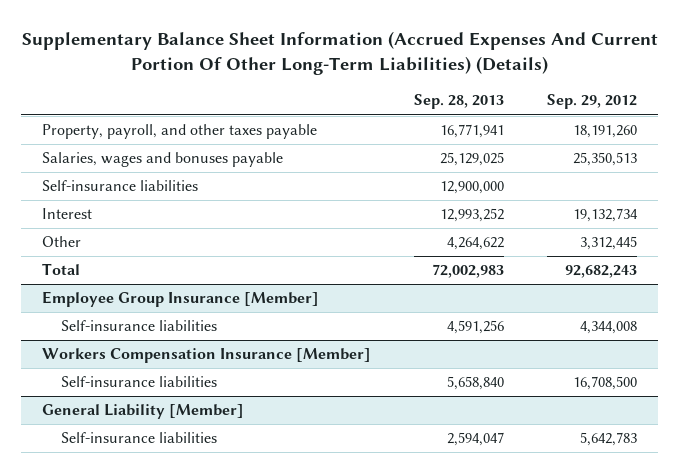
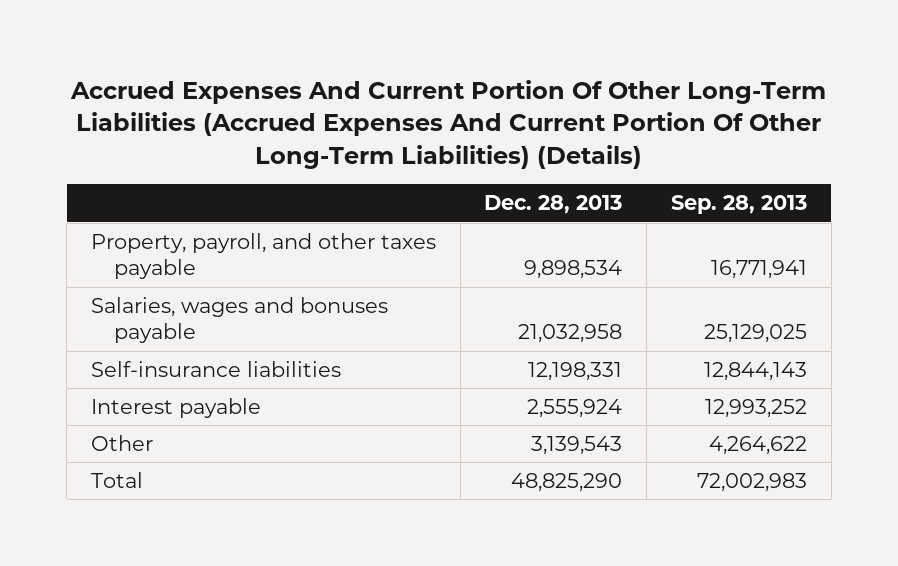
[21,31,658,76] Supplementary Balance Sheet Information (Accrued Expenses And Current Portion Of Other Long-Term Liabilities) (Details) -> [69,80,826,169] Accrued Expenses And Current Portion Of Other Long-Term Liabilities (Accrued Expenses And Current Portion Of Other Long-Term Liabilities) (Details)
[546,94,637,110] Sep. 29, 2012 -> none
none -> [484,195,623,215] Dec. 28, 2013
[440,181,505,195] 12,900,000 -> [703,361,807,381] 12,844,143
[42,208,93,220] Interest -> [90,397,261,418] Interest payable
[42,291,320,308] Employee Group Insurance [Member] -> none
[61,320,218,332] Self-insurance liabilities -> none
[42,348,372,364] Workers Compensation Insurance [Member] -> none
[61,376,218,388] Self-insurance liabilities -> none
[42,404,245,420] General Liability [Member] -> none
[61,432,218,444] Self-insurance liabilities -> none

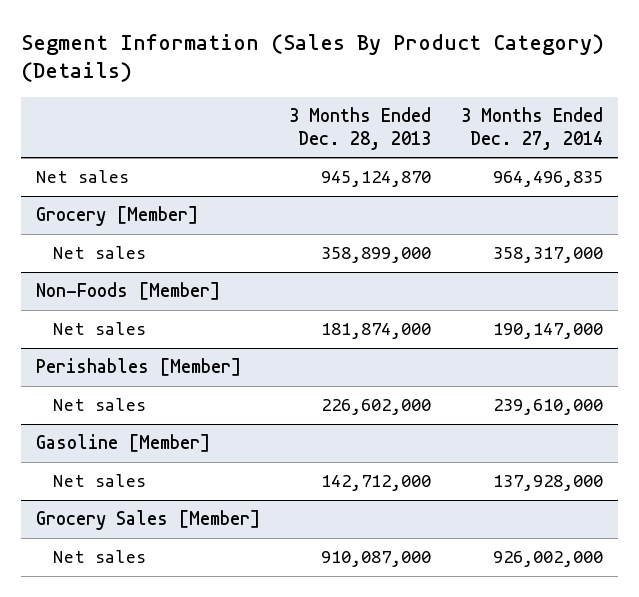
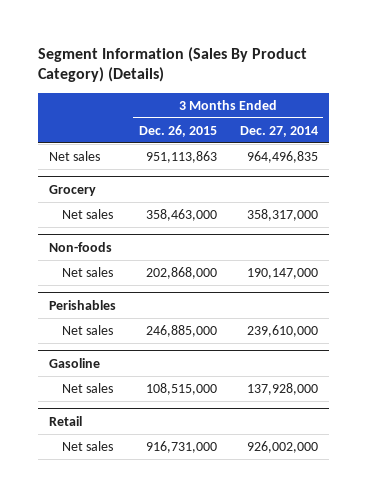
[289,107,432,151] 3 Months Ended Dec. 28, 2013 -> none
none -> [138,124,217,137] Dec. 26, 2015
[35,206,198,227] Grocery [Member] -> [49,184,97,196] Grocery
[35,282,220,301] Non-Foods [Member] -> [49,241,113,252] Non-foods
[35,358,241,377] Perishables [Member] -> [49,299,117,310] Perishables
[35,434,210,453] Gasoline [Member] -> [49,357,101,368] Gasoline
[35,510,260,531] Grocery Sales [Member] -> none
none -> [49,415,83,426] Retail

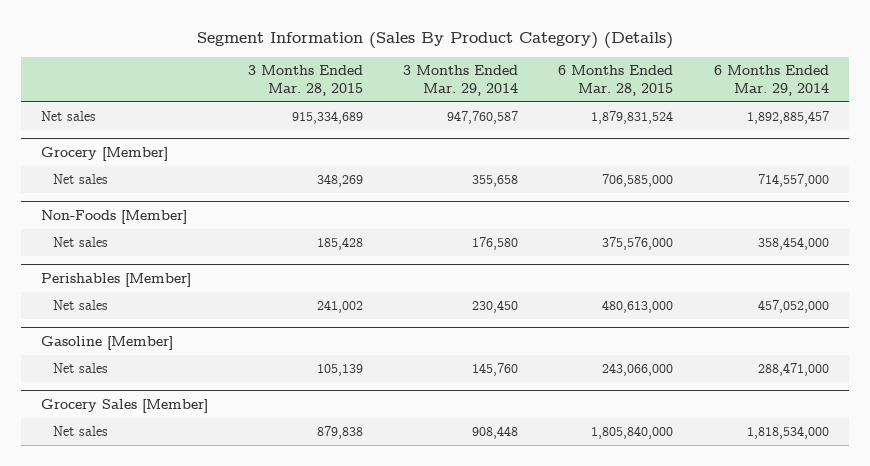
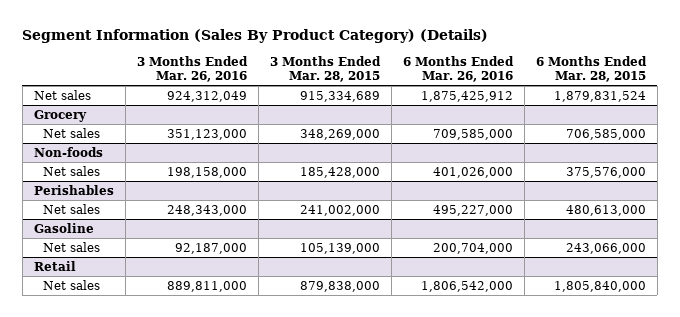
[403,65,519,96] 3 Months Ended Mar. 29, 2014 -> none
[713,65,829,96] 6 Months Ended Mar. 29, 2014 -> none
none -> [136,55,248,82] 3 Months Ended Mar. 26, 2016
none -> [402,55,514,82] 6 Months Ended Mar. 26, 2016
[41,399,209,414] Grocery Sales [Member] -> none
[41,147,169,162] Grocery [Member] -> [33,109,87,122] Grocery
[317,174,364,188] 348,269 -> [299,128,380,140] 348,269,000
[41,210,188,225] Non-Foods [Member] -> [33,146,103,157] Non-foods
[317,237,364,251] 185,428 -> [299,166,380,178] 185,428,000
[41,273,192,288] Perishables [Member] -> [33,184,114,195] Perishables
[317,300,364,314] 241,002 -> [299,204,380,216] 241,002,000
[41,336,174,351] Gasoline [Member] -> [33,222,94,233] Gasoline
[317,364,364,377] 105,139 -> [299,242,380,254] 105,139,000
none -> [33,260,76,271] Retail
[317,426,364,440] 879,838 -> [299,280,380,292] 879,838,000

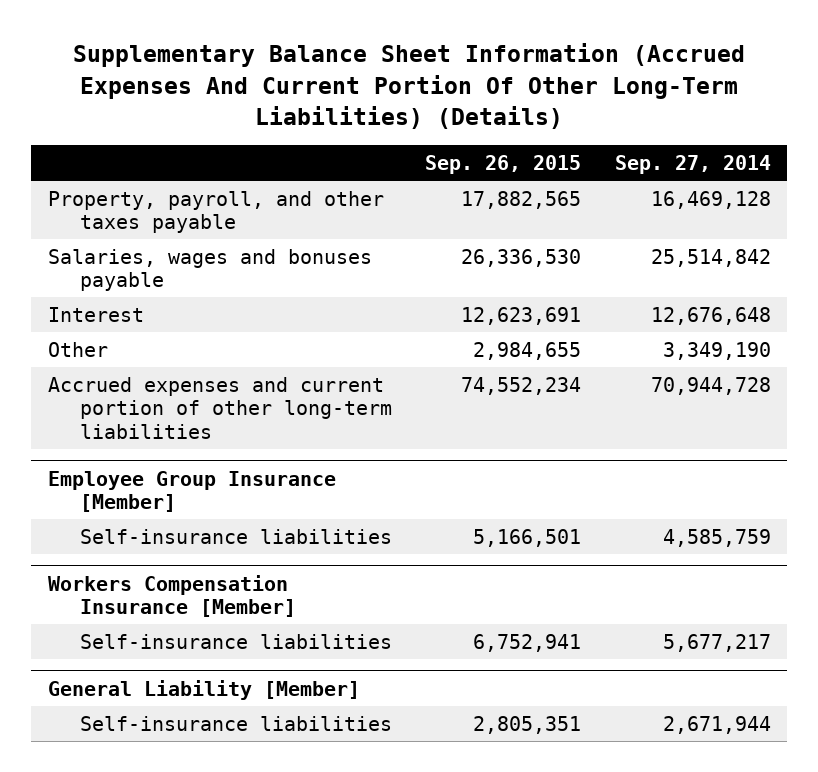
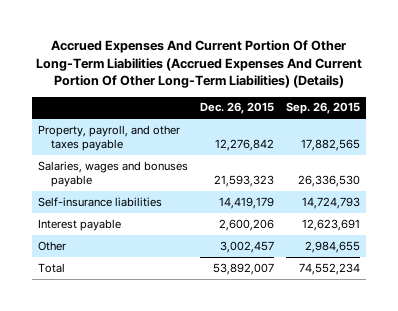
[73,43,746,130] Supplementary Balance Sheet Information (Accrued Expenses And Current Portion Of Other Long-Term Liabilities) (Details) -> [36,40,363,89] Accrued Expenses And Current Portion Of Other Long-Term Liabilities (Accrued Expenses And Current Portion Of Other Long-Term Liabilities) (Details)
[614,155,771,175] Sep. 27, 2014 -> none
none -> [200,102,275,115] Dec. 26, 2015
none -> [38,196,163,207] Self-insurance liabilities
[47,306,144,322] Interest -> [38,218,122,231] Interest payable
[47,470,336,512] Employee Group Insurance [Member] -> none
[79,528,392,544] Self-insurance liabilities -> none
[47,574,296,617] Workers Compensation Insurance [Member] -> none
[79,633,392,649] Self-insurance liabilities -> none
[47,679,360,700] General Liability [Member] -> none
[79,715,392,731] Self-insurance liabilities -> none
[47,376,392,439] Accrued expenses and current portion of other long-term liabilities -> [38,262,66,273] Total

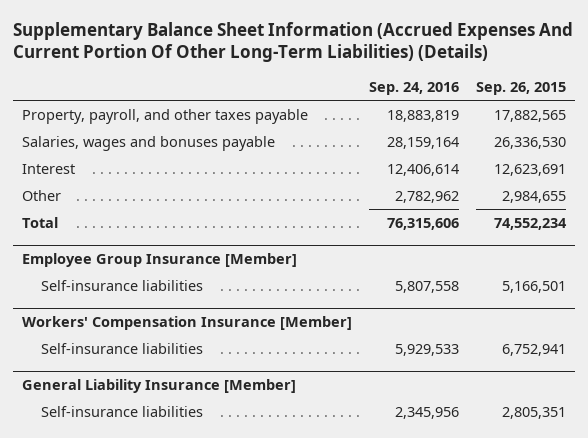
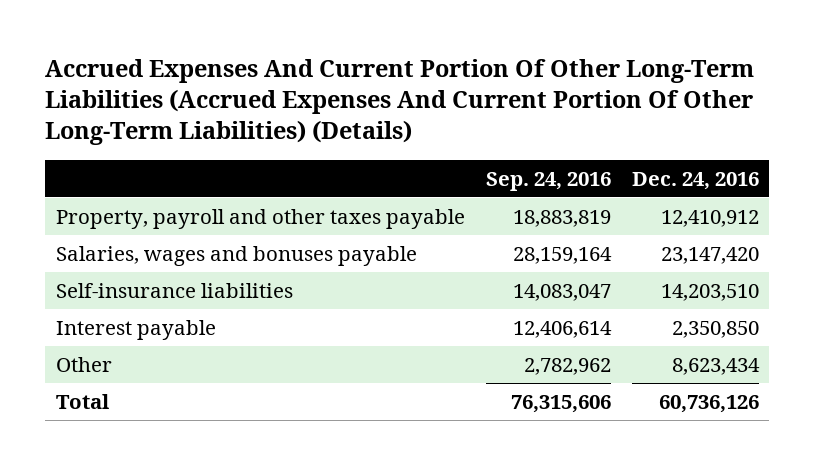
[12,21,573,63] Supplementary Balance Sheet Information (Accrued Expenses And Current Portion Of Other Long-Term Liabilities) (Details) -> [45,58,755,146] Accrued Expenses And Current Portion Of Other Long-Term Liabilities (Accrued Expenses And Current Portion Of Other Long-Term Liabilities) (Details)
[475,81,566,95] Sep. 26, 2015 -> none
none -> [631,171,759,190] Dec. 24, 2016
[21,108,308,124] Property, payroll, and other taxes payable -> [55,208,465,229] Property, payroll and other taxes payable
none -> [55,282,293,298] Self-insurance liabilities
[21,163,75,174] Interest -> [55,319,216,340] Interest payable
[21,252,297,267] Employee Group Insurance [Member] -> none
[40,279,203,291] Self-insurance liabilities -> none
[21,315,352,330] Workers' Compensation Insurance [Member] -> none
[40,342,203,354] Self-insurance liabilities -> none
[21,378,296,393] General Liability Insurance [Member] -> none
[40,405,203,417] Self-insurance liabilities -> none

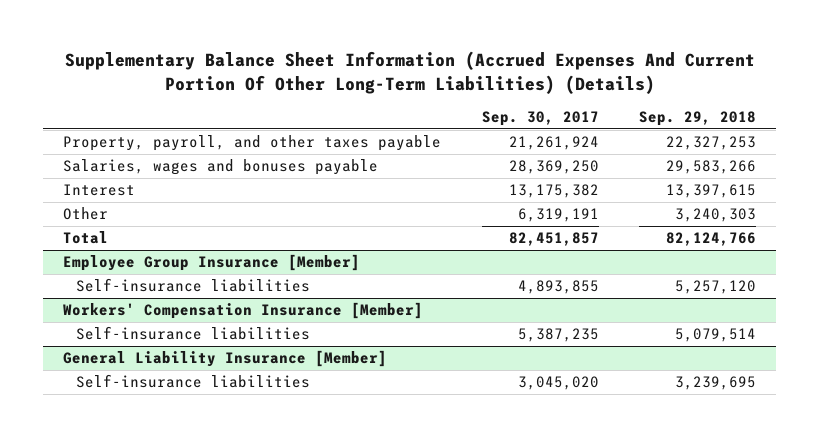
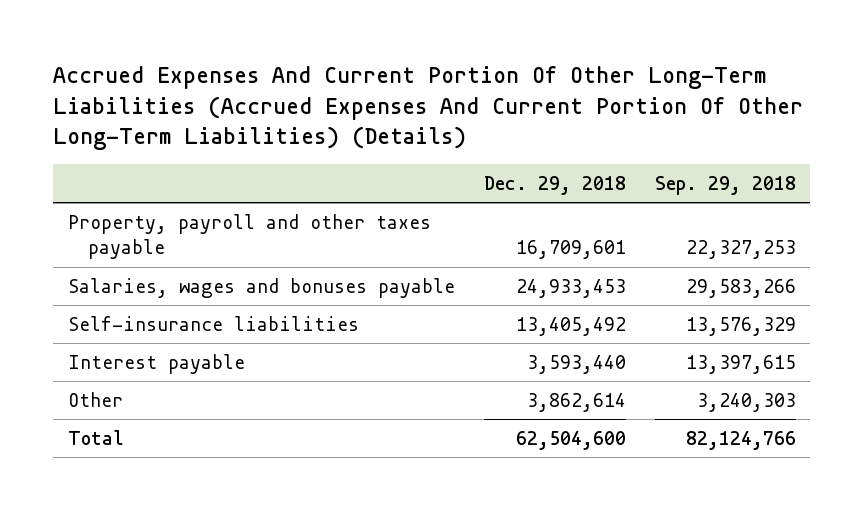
[64,51,755,94] Supplementary Balance Sheet Information (Accrued Expenses And Current Portion Of Other Long-Term Liabilities) (Details) -> [53,66,804,151] Accrued Expenses And Current Portion Of Other Long-Term Liabilities (Accrued Expenses And Current Portion Of Other Long-Term Liabilities) (Details)
[481,110,599,126] Sep. 30, 2017 -> none
none -> [483,175,626,195] Dec. 29, 2018
[63,135,442,152] Property, payroll, and other taxes payable -> [67,213,431,260] Property, payroll and other taxes payable
none -> [67,315,359,331] Self-insurance liabilities
[63,184,136,197] Interest -> [67,353,245,374] Interest payable
[63,254,361,272] Employee Group Insurance [Member] -> none
[75,278,310,293] Self-insurance liabilities -> none
[63,302,424,320] Workers' Compensation Insurance [Member] -> none
[75,326,310,341] Self-insurance liabilities -> none
[63,350,388,368] General Liability Insurance [Member] -> none
[75,374,310,389] Self-insurance liabilities -> none

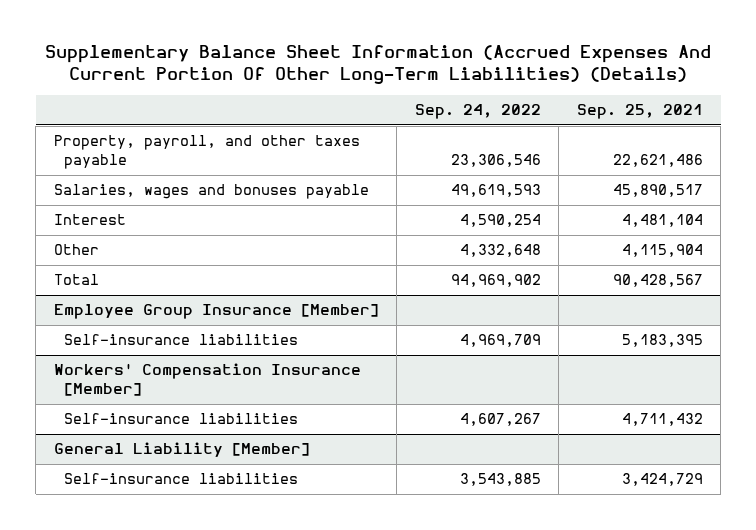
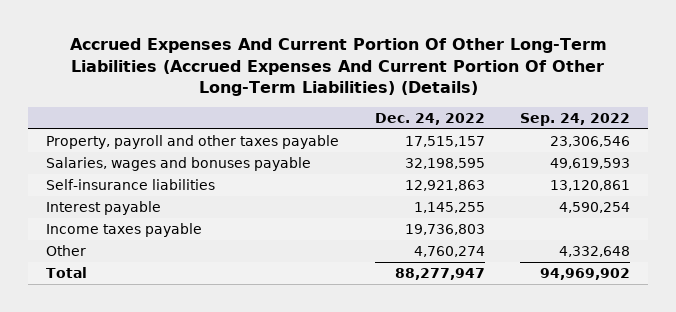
[45,44,712,85] Supplementary Balance Sheet Information (Accrued Expenses And Current Portion Of Other Long-Term Liabilities) (Details) -> [70,37,608,97] Accrued Expenses And Current Portion Of Other Long-Term Liabilities (Accrued Expenses And Current Portion Of Other Long-Term Liabilities) (Details)
[576,104,703,120] Sep. 25, 2021 -> none
none -> [374,112,485,125] Dec. 24, 2022
[53,135,360,170] Property, payroll, and other taxes payable -> [46,134,340,149] Property, payroll and other taxes payable
none -> [46,178,216,190] Self-insurance liabilities
[53,214,126,226] Interest -> [46,200,162,215] Interest payable
none -> [46,222,203,237] Income taxes payable
[53,304,379,320] Employee Group Insurance [Member] -> none
[64,334,299,346] Self-insurance liabilities -> none
[53,363,361,397] Workers' Compensation Insurance [Member] -> none
[64,413,299,425] Self-insurance liabilities -> none
[53,442,310,458] General Liability [Member] -> none
[64,473,299,485] Self-insurance liabilities -> none

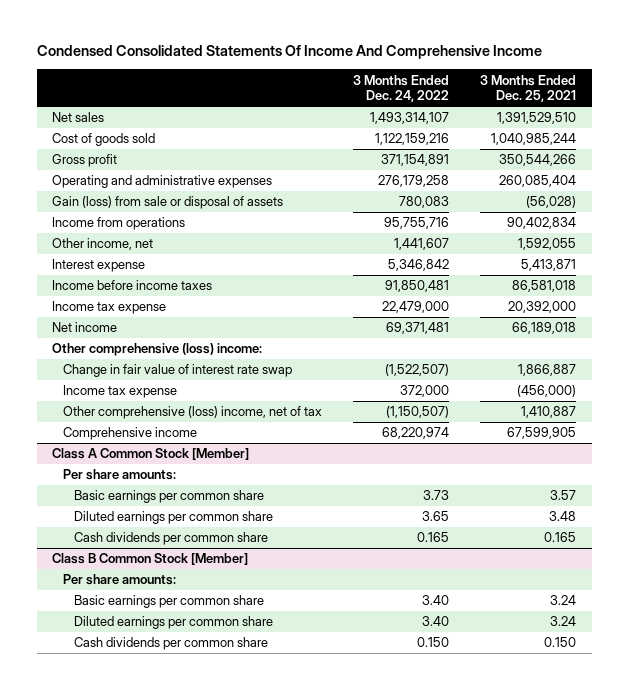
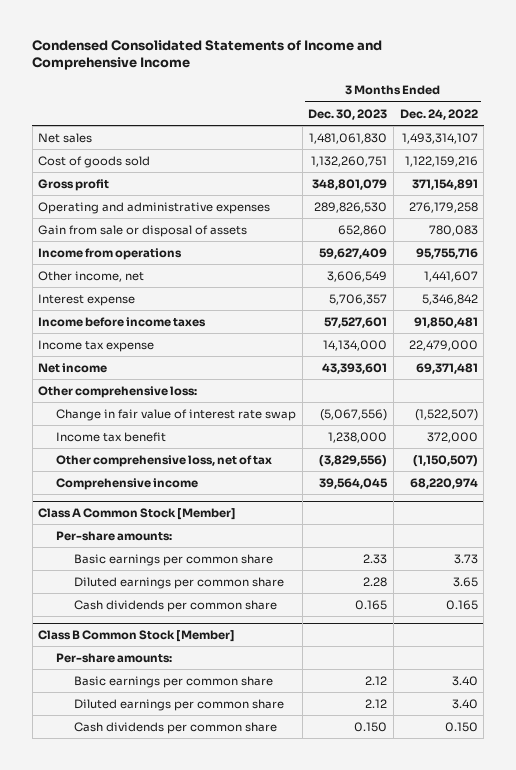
[36,45,542,60] Condensed Consolidated Statements Of Income And Comprehensive Income -> [32,39,383,71] Condensed Consolidated Statements of Income and Comprehensive Income
[480,74,577,103] 3 Months Ended Dec. 25, 2021 -> none
none -> [308,108,388,120] Dec. 30, 2023
[52,196,284,210] Gain (loss) from sale or disposal of assets -> [38,224,248,237] Gain from sale or disposal of assets
[52,343,263,357] Other comprehensive (loss) income: -> [38,385,198,398] Other comprehensive loss:
[62,385,177,399] Income tax expense -> [56,431,167,442] Income tax benefit
[62,406,322,420] Other comprehensive (loss) income, net of tax -> [56,454,273,467] Other comprehensive loss, net of tax
[62,469,176,481] Per share amounts: -> [56,530,173,541] Per-share amounts:
[62,574,176,586] Per share amounts: -> [56,652,173,663] Per-share amounts:

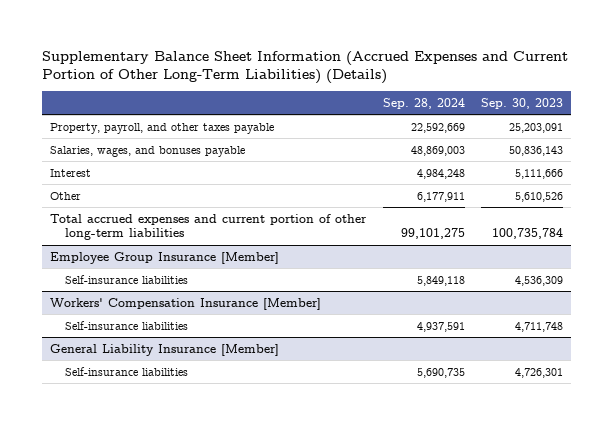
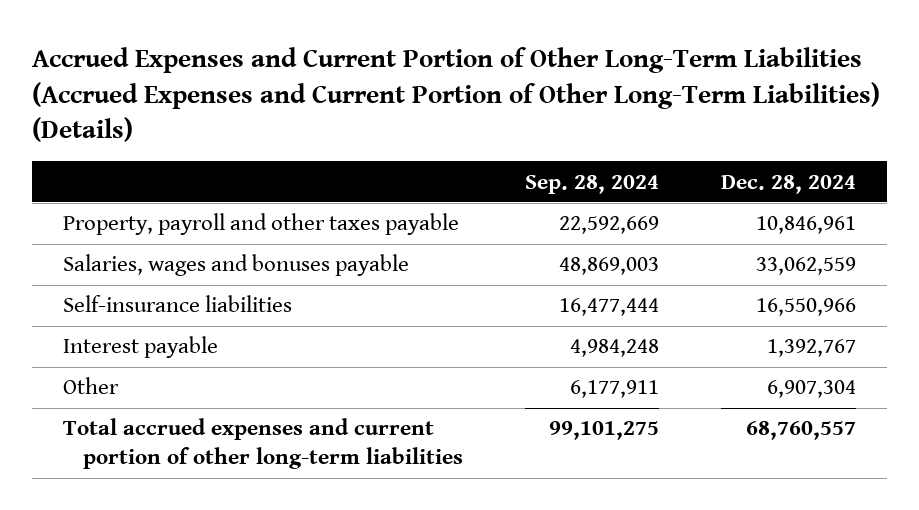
[41,50,568,85] Supplementary Balance Sheet Information (Accrued Expenses and Current Portion of Other Long-Term Liabilities) (Details) -> [31,47,880,143] Accrued Expenses and Current Portion of Other Long-Term Liabilities (Accrued Expenses and Current Portion of Other Long-Term Liabilities) (Details)
[481,97,564,109] Sep. 30, 2023 -> none
none -> [720,174,856,194] Dec. 28, 2024
[50,122,275,134] Property, payroll, and other taxes payable -> [62,213,459,236] Property, payroll and other taxes payable
[50,145,246,157] Salaries, wages, and bonuses payable -> [62,254,409,277] Salaries, wages and bonuses payable
none -> [62,295,292,313] Self-insurance liabilities
[50,168,92,177] Interest -> [62,336,218,359] Interest payable
[50,251,280,264] Employee Group Insurance [Member] -> none
[65,274,189,284] Self-insurance liabilities -> none
[50,297,322,310] Workers' Compensation Insurance [Member] -> none
[65,320,189,330] Self-insurance liabilities -> none
[50,343,280,356] General Liability Insurance [Member] -> none
[65,366,189,376] Self-insurance liabilities -> none

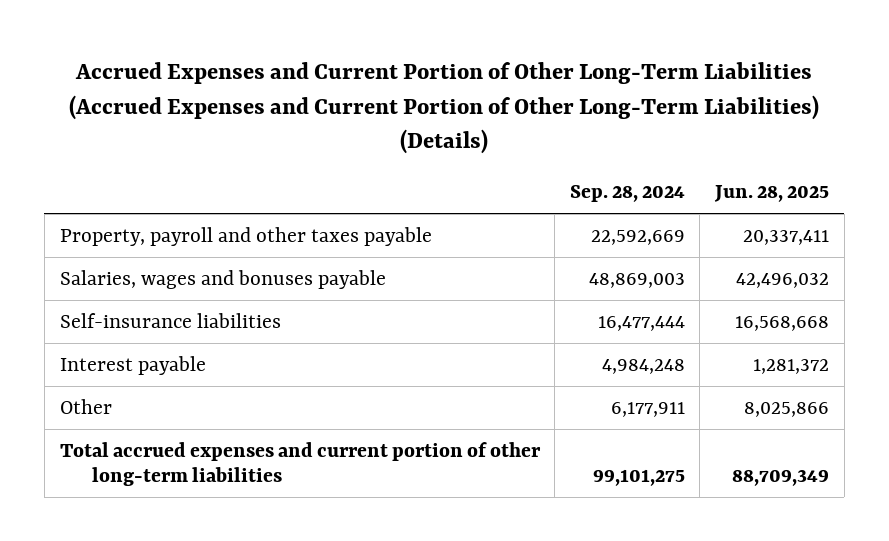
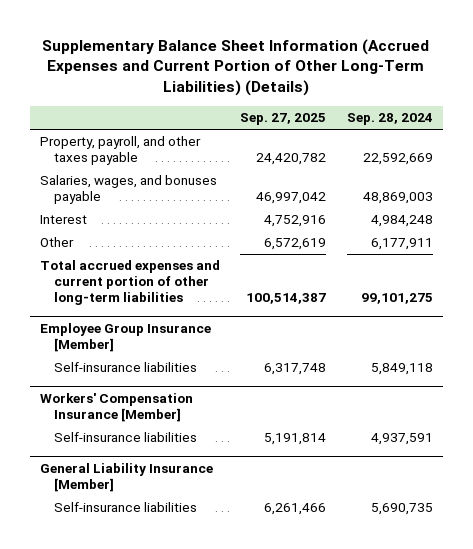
[69,62,820,155] Accrued Expenses and Current Portion of Other Long-Term Liabilities (Accrued Expenses and Current Portion of Other Long-Term Liabilities) (Details) -> [42,38,430,97] Supplementary Balance Sheet Information (Accrued Expenses and Current Portion of Other Long-Term Liabilities) (Details)
[714,185,830,203] Jun. 28, 2025 -> none
none -> [240,113,327,126] Sep. 27, 2025
[59,312,281,328] Self-insurance liabilities -> none
[59,226,432,246] Property, payroll and other taxes payable -> [40,136,202,166] Property, payroll, and other taxes payable
[59,269,386,289] Salaries, wages and bonuses payable -> [40,175,218,205] Salaries, wages, and bonuses payable
[59,355,206,375] Interest payable -> [40,215,88,225] Interest
none -> [40,323,212,353] Employee Group Insurance [Member]
none -> [54,362,198,373] Self-insurance liabilities
none -> [40,393,194,423] Workers' Compensation Insurance [Member]
none -> [54,432,198,443] Self-insurance liabilities
none -> [40,463,214,493] General Liability Insurance [Member]
none -> [54,502,198,513] Self-insurance liabilities

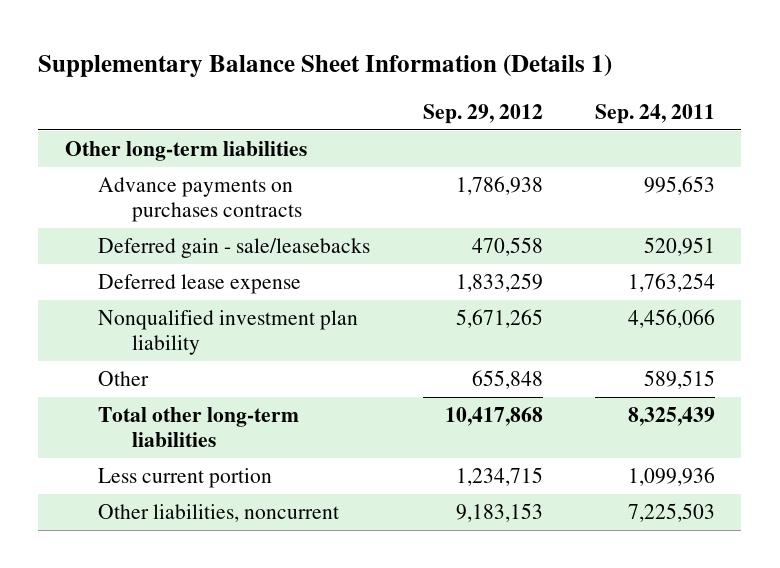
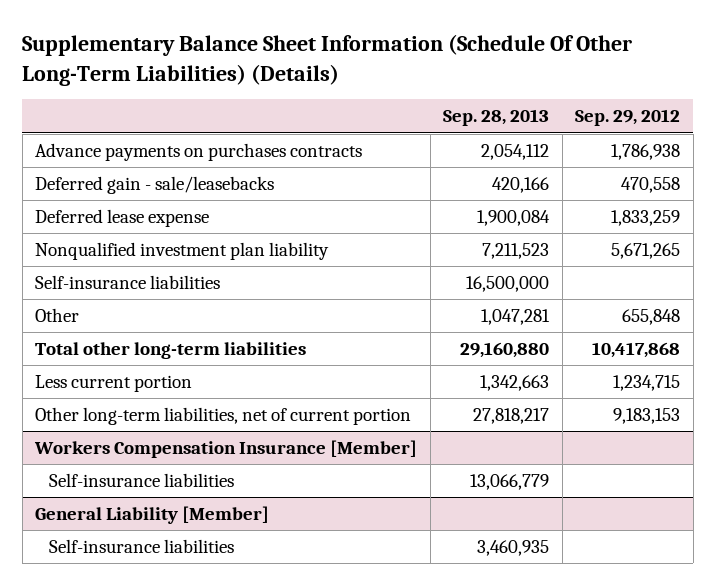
[38,53,613,77] Supplementary Balance Sheet Information (Details 1) -> [22,34,633,86] Supplementary Balance Sheet Information (Schedule Of Other Long-Term Liabilities) (Details)
[595,103,716,124] Sep. 24, 2011 -> none
none -> [443,109,550,127] Sep. 28, 2013
[64,141,307,162] Other long-term liabilities -> none
none -> [35,275,221,290] Self-insurance liabilities
[98,504,340,523] Other liabilities, noncurrent -> [35,407,412,426] Other long-term liabilities, net of current portion
none -> [34,440,418,459] Workers Compensation Insurance [Member]
none -> [48,473,234,488] Self-insurance liabilities
none -> [35,506,270,525] General Liability [Member]
none -> [48,539,234,554] Self-insurance liabilities

